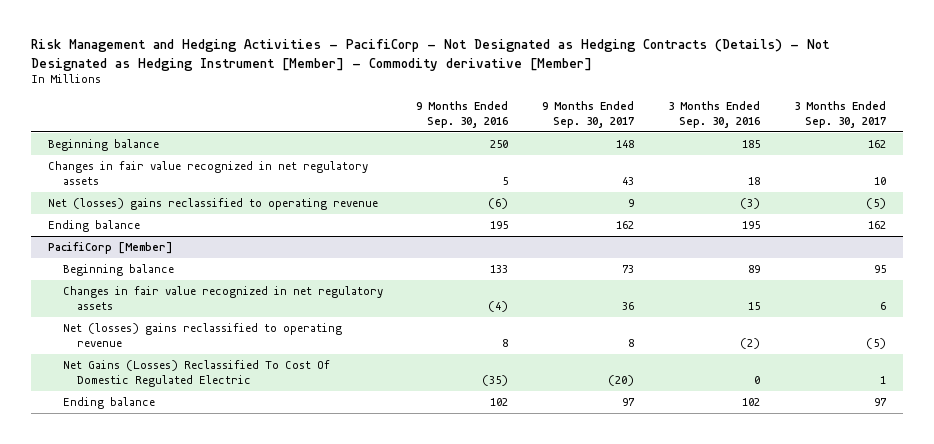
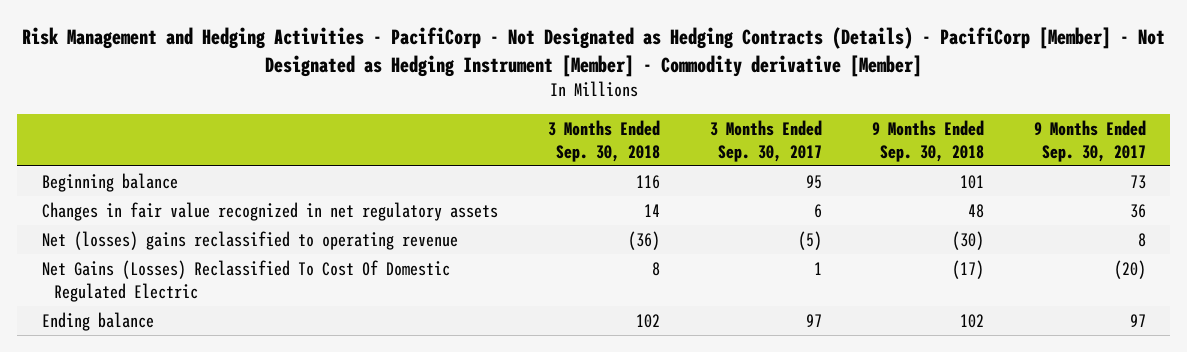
[31,39,831,71] Risk Management and Hedging Activities - PacifiCorp - Not Designated as Hedging Contracts (Details) - Not Designated as Hedging Instrument [Member] - Commodity derivative [Member] -> [21,27,1165,78] Risk Management and Hedging Activities - PacifiCorp - Not Designated as Hedging Contracts (Details) - PacifiCorp [Member] - Not Designated as Hedging Instrument [Member] - Commodity derivative [Member]
[416,100,509,128] 9 Months Ended Sep. 30, 2016 -> none
[668,100,761,128] 3 Months Ended Sep. 30, 2016 -> none
none -> [547,119,660,162] 3 Months Ended Sep. 30, 2018
none -> [871,119,984,162] 9 Months Ended Sep. 30, 2018
[48,138,160,151] Beginning balance -> none
[48,160,369,185] Changes in fair value recognized in net regulatory assets -> none
[48,197,379,210] Net (losses) gains reclassified to operating revenue -> none
[48,219,141,232] Ending balance -> none
[48,241,174,254] PacifiCorp [Member] -> none

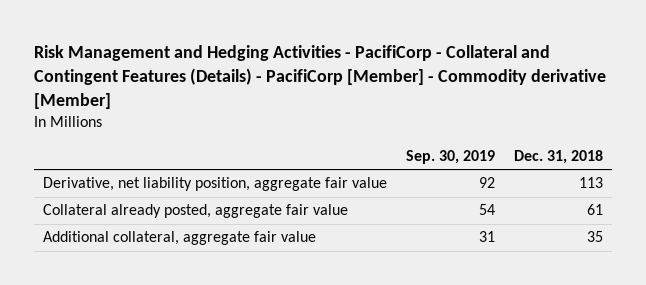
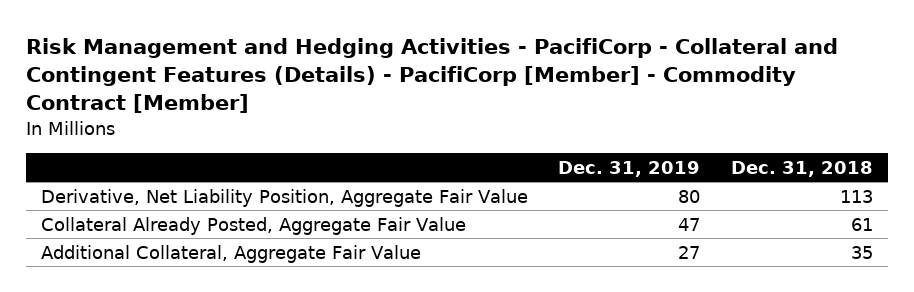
[33,45,606,110] Risk Management and Hedging Activities - PacifiCorp - Collateral and Contingent Features (Details) - PacifiCorp [Member] - Commodity derivative [Member] -> [25,38,838,114] Risk Management and Hedging Activities - PacifiCorp - Collateral and Contingent Features (Details) - PacifiCorp [Member] - Commodity Contract [Member]
[406,150,496,165] Sep. 30, 2019 -> none
none -> [558,160,701,177] Dec. 31, 2019
[43,177,388,192] Derivative, net liability position, aggregate fair value -> [40,188,528,207] Derivative, Net Liability Position, Aggregate Fair Value
[43,204,349,219] Collateral already posted, aggregate fair value -> [40,216,466,235] Collateral Already Posted, Aggregate Fair Value
[43,231,317,246] Additional collateral, aggregate fair value -> [40,244,421,263] Additional Collateral, Aggregate Fair Value

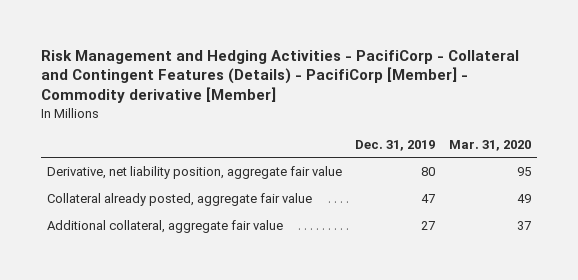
[25,38,838,114] Risk Management and Hedging Activities - PacifiCorp - Collateral and Contingent Features (Details) - PacifiCorp [Member] - Commodity Contract [Member] -> [40,49,519,104] Risk Management and Hedging Activities - PacifiCorp - Collateral and Contingent Features (Details) - PacifiCorp [Member] - Commodity derivative [Member]
[730,160,873,177] Dec. 31, 2018 -> none
none -> [448,139,531,151] Mar. 31, 2020
[40,188,528,207] Derivative, Net Liability Position, Aggregate Fair Value -> [47,165,343,179] Derivative, net liability position, aggregate fair value
[40,216,466,235] Collateral Already Posted, Aggregate Fair Value -> [47,192,313,206] Collateral already posted, aggregate fair value
[40,244,421,263] Additional Collateral, Aggregate Fair Value -> [47,219,284,233] Additional collateral, aggregate fair value

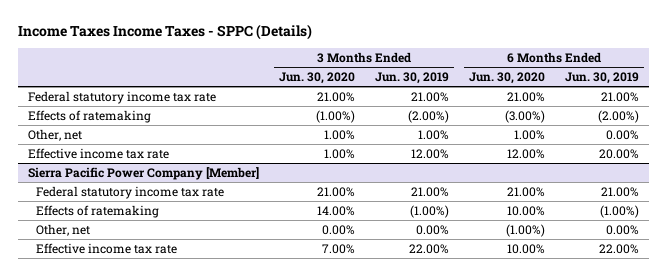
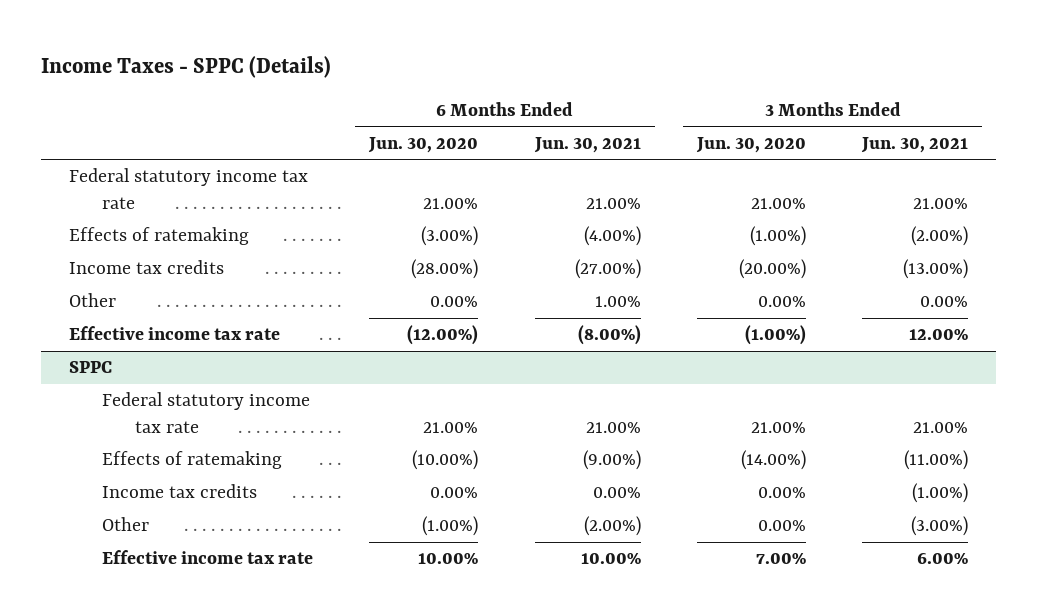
[17,24,312,41] Income Taxes Income Taxes - SPPC (Details) -> [40,56,331,79] Income Taxes - SPPC (Details)
[374,71,449,84] Jun. 30, 2019 -> none
[565,71,640,84] Jun. 30, 2019 -> none
none -> [533,136,641,153] Jun. 30, 2021
none -> [861,136,969,153] Jun. 30, 2021
none -> [68,260,224,275] Income tax credits
[27,128,82,141] Other, net -> [68,293,116,308] Other
[323,129,355,140] 1.00% -> [757,296,806,308] 0.00%
[513,129,545,140] 1.00% -> [430,296,479,308] 0.00%
[323,148,355,159] 1.00% -> [744,325,806,346] (1.00%)
[506,148,545,159] 12.00% -> [407,325,479,346] (12.00%)
[27,166,259,180] Sierra Pacific Power Company [Member] -> [68,361,112,374] SPPC
[316,205,355,216] 14.00% -> [740,450,806,471] (14.00%)
[506,205,545,216] 10.00% -> [412,450,479,471] (10.00%)
none -> [102,484,258,499] Income tax credits
[36,223,91,236] Other, net -> [102,517,150,532] Other

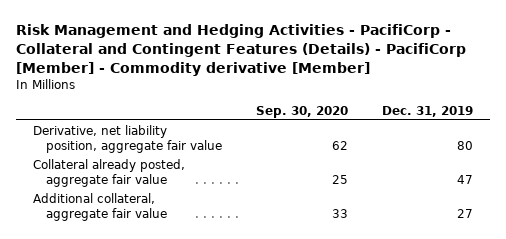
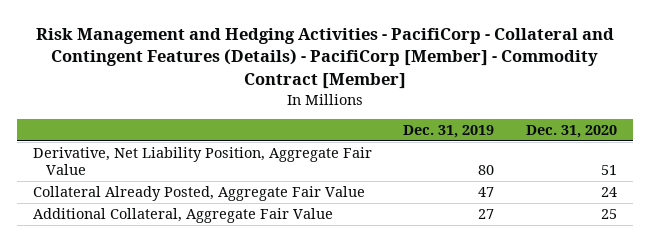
[16,24,467,76] Risk Management and Hedging Activities - PacifiCorp - Collateral and Contingent Features (Details) - PacifiCorp [Member] - Commodity derivative [Member] -> [35,27,614,89] Risk Management and Hedging Activities - PacifiCorp - Collateral and Contingent Features (Details) - PacifiCorp [Member] - Commodity Contract [Member]
[255,105,348,118] Sep. 30, 2020 -> none
none -> [525,125,617,139] Dec. 31, 2020
[33,124,222,154] Derivative, net liability position, aggregate fair value -> [32,147,372,176] Derivative, Net Liability Position, Aggregate Fair Value
[33,158,186,188] Collateral already posted, aggregate fair value -> [32,186,365,202] Collateral Already Posted, Aggregate Fair Value
[33,192,167,222] Additional collateral, aggregate fair value -> [32,208,333,224] Additional Collateral, Aggregate Fair Value

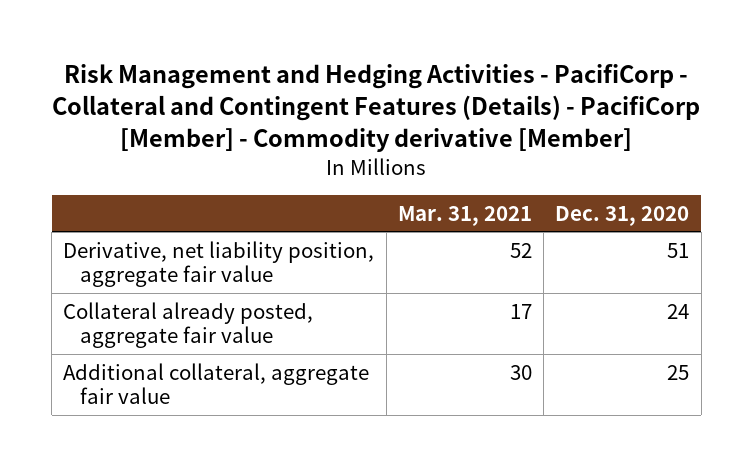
[35,27,614,89] Risk Management and Hedging Activities - PacifiCorp - Collateral and Contingent Features (Details) - PacifiCorp [Member] - Commodity Contract [Member] -> [52,64,701,153] Risk Management and Hedging Activities - PacifiCorp - Collateral and Contingent Features (Details) - PacifiCorp [Member] - Commodity derivative [Member]
[403,125,495,139] Dec. 31, 2019 -> none
none -> [397,205,532,226] Mar. 31, 2021
[32,147,372,176] Derivative, Net Liability Position, Aggregate Fair Value -> [63,240,375,288] Derivative, net liability position, aggregate fair value
[32,186,365,202] Collateral Already Posted, Aggregate Fair Value -> [63,301,314,349] Collateral already posted, aggregate fair value
[32,208,333,224] Additional Collateral, Aggregate Fair Value -> [63,362,370,405] Additional collateral, aggregate fair value

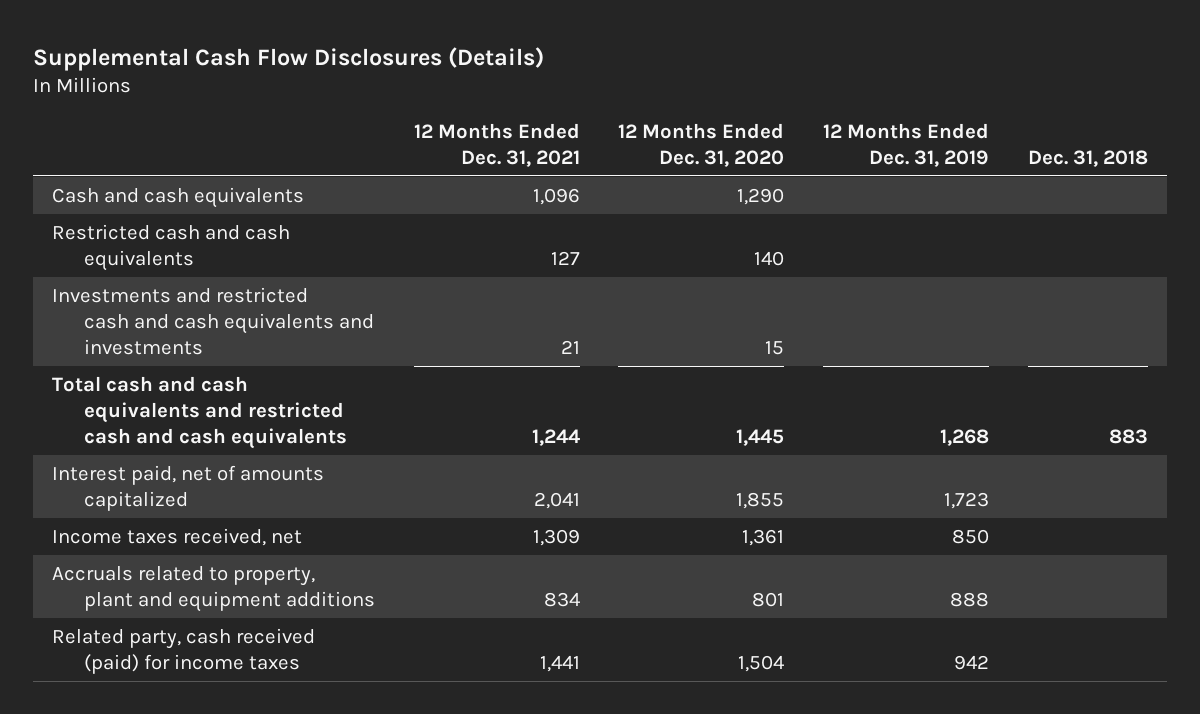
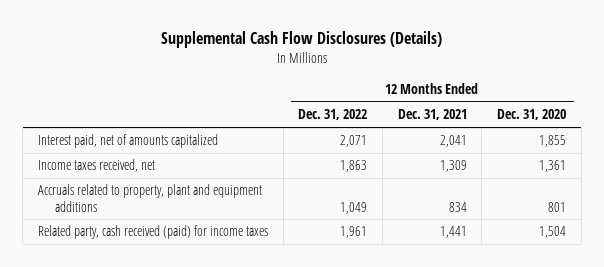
[823,122,990,167] 12 Months Ended Dec. 31, 2019 -> none
[1027,149,1148,167] Dec. 31, 2018 -> none
none -> [298,109,368,121] Dec. 31, 2022
[52,186,305,208] Cash and cash equivalents -> none
[52,223,291,272] Restricted cash and cash equivalents -> none
[52,286,375,356] Investments and restricted cash and cash equivalents and investments -> none
[52,375,348,450] Total cash and cash equivalents and restricted cash and cash equivalents -> none

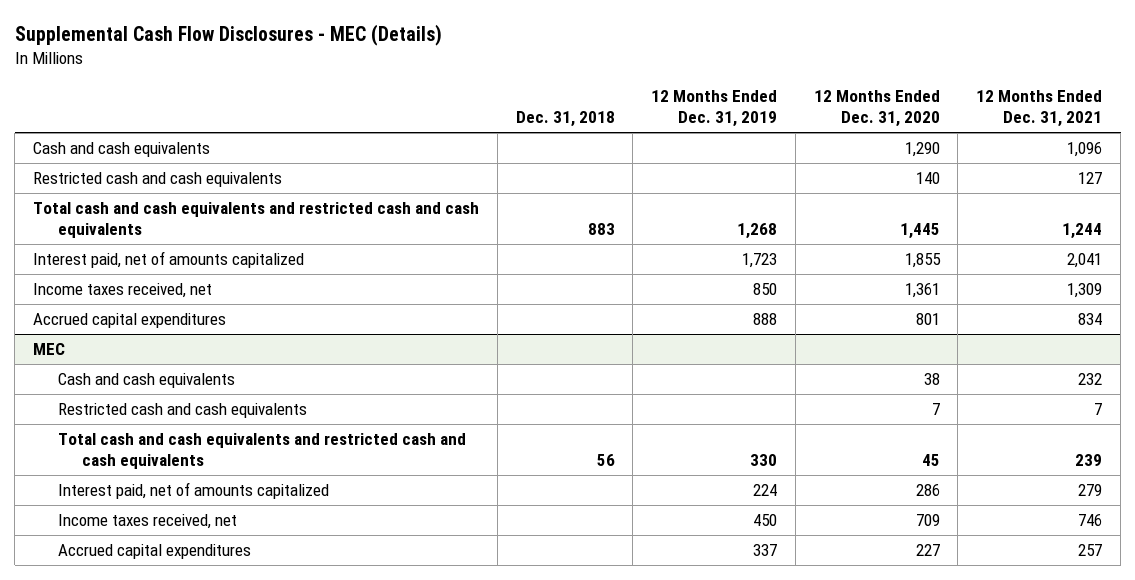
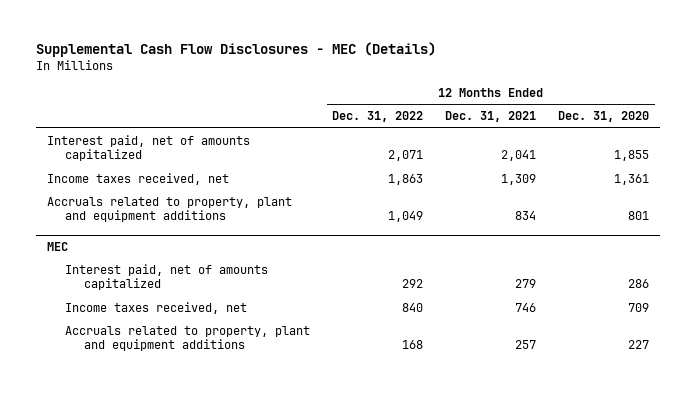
[515,111,615,128] Dec. 31, 2018 -> none
[651,90,778,128] 12 Months Ended Dec. 31, 2019 -> none
none -> [332,111,424,123] Dec. 31, 2022
[33,142,211,158] Cash and cash equivalents -> none
[33,172,283,188] Restricted cash and cash equivalents -> none
[33,202,480,239] Total cash and cash equivalents and restricted cash and cash equivalents -> none
[33,313,227,329] Accrued capital expenditures -> [46,196,292,223] Accruals related to property, plant and equipment additions
[57,373,235,389] Cash and cash equivalents -> none
[57,403,307,419] Restricted cash and cash equivalents -> none
[57,433,466,470] Total cash and cash equivalents and restricted cash and cash equivalents -> none
[57,544,251,560] Accrued capital expenditures -> [65,325,311,352] Accruals related to property, plant and equipment additions

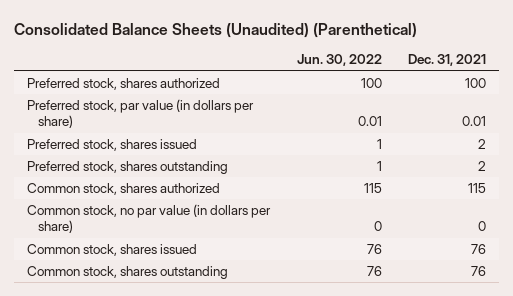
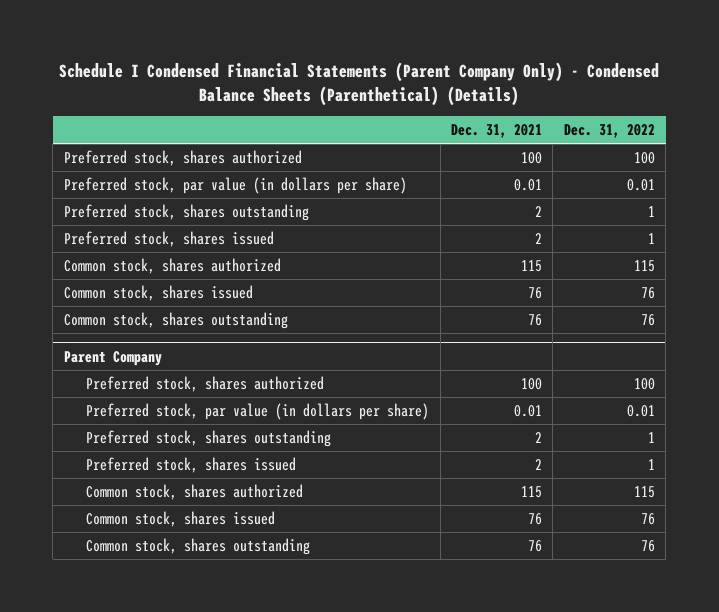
[14,22,418,38] Consolidated Balance Sheets (Unaudited) (Parenthetical) -> [59,61,660,106] Schedule I Condensed Financial Statements (Parent Company Only) - Condensed Balance Sheets (Parenthetical) (Details)
[296,54,382,67] Jun. 30, 2022 -> none
none -> [563,124,655,139] Dec. 31, 2022
none -> [63,204,309,222] Preferred stock, shares outstanding
none -> [63,258,281,275] Common stock, shares authorized
none -> [63,285,253,302] Common stock, shares issued
none -> [63,312,288,330] Common stock, shares outstanding
none -> [63,350,162,366] Parent Company
none -> [86,376,325,393] Preferred stock, shares authorized
none -> [86,403,430,421] Preferred stock, par value (in dollars per share)
none -> [86,457,297,474] Preferred stock, shares issued
[27,204,272,234] Common stock, no par value (in dollars per share) -> none

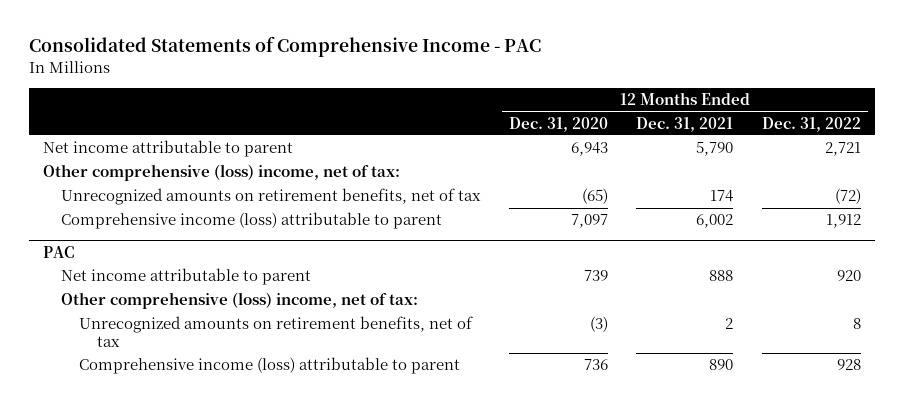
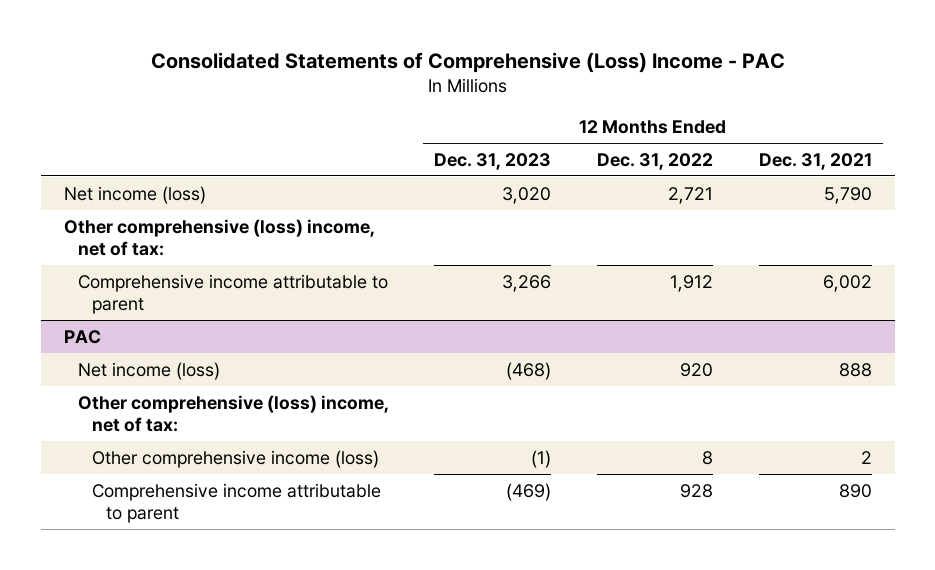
[28,36,541,58] Consolidated Statements of Comprehensive Income - PAC -> [150,52,785,74] Consolidated Statements of Comprehensive (Loss) Income - PAC
[508,116,608,132] Dec. 31, 2020 -> none
none -> [434,152,552,170] Dec. 31, 2023
[43,140,294,158] Net income attributable to parent -> [63,185,206,204] Net income (loss)
[61,188,482,206] Unrecognized amounts on retirement benefits, net of tax -> none
[61,212,443,230] Comprehensive income (loss) attributable to parent -> [77,273,388,315] Comprehensive income attributable to parent
[61,268,312,286] Net income attributable to parent -> [77,361,220,380] Net income (loss)
[79,316,474,348] Unrecognized amounts on retirement benefits, net of tax -> none
none -> [92,449,380,468] Other comprehensive income (loss)
[79,357,461,375] Comprehensive income (loss) attributable to parent -> [92,482,382,524] Comprehensive income attributable to parent

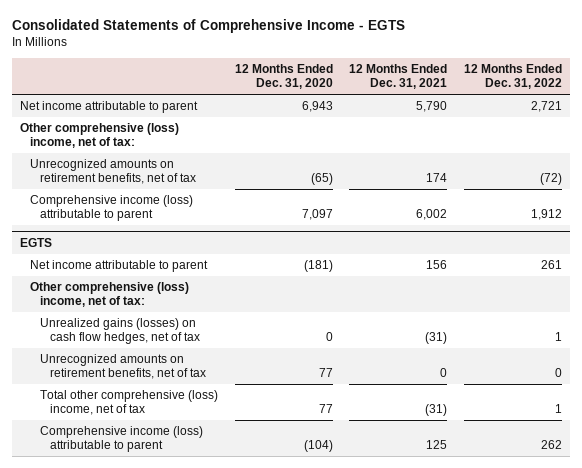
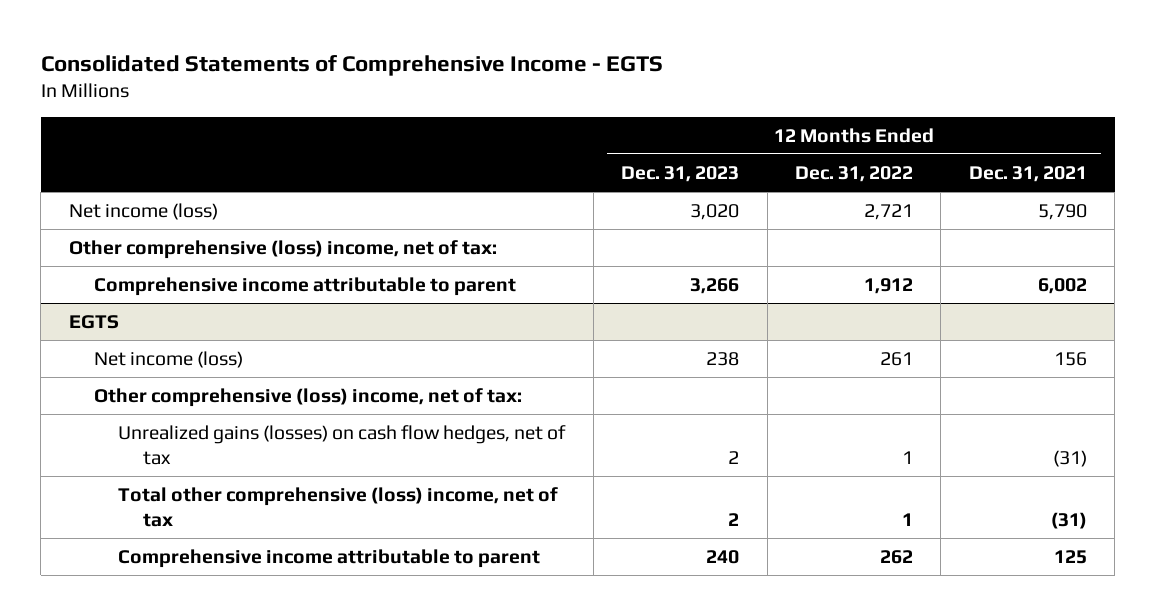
[234,63,333,89] 12 Months Ended Dec. 31, 2020 -> none
none -> [621,165,740,182] Dec. 31, 2023
[20,101,199,114] Net income attributable to parent -> [68,202,218,220] Net income (loss)
[29,159,196,185] Unrecognized amounts on retirement benefits, net of tax -> none
[29,195,193,222] Comprehensive income (loss) attributable to parent -> [93,276,516,296] Comprehensive income attributable to parent
[29,260,208,273] Net income attributable to parent -> [93,350,243,368] Net income (loss)
[39,354,206,380] Unrecognized amounts on retirement benefits, net of tax -> none
[39,426,203,453] Comprehensive income (loss) attributable to parent -> [118,548,541,568] Comprehensive income attributable to parent

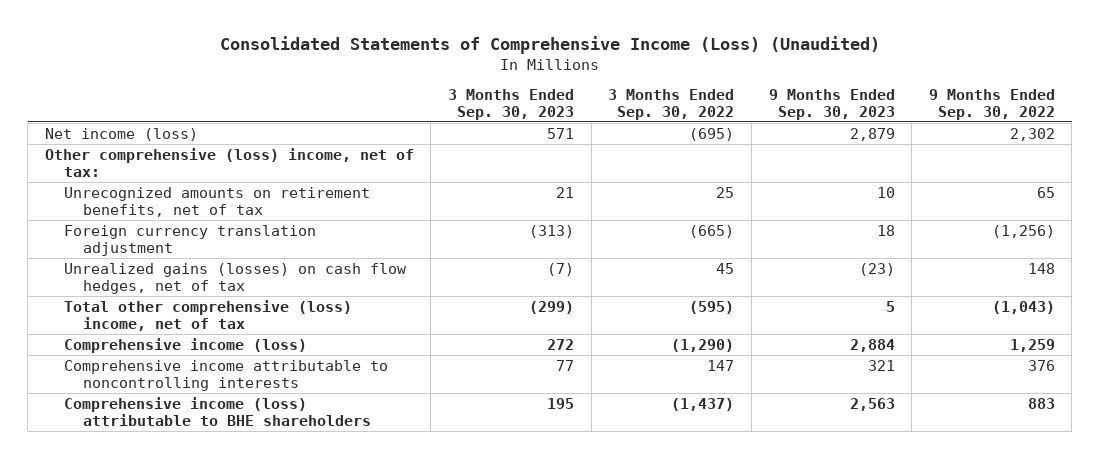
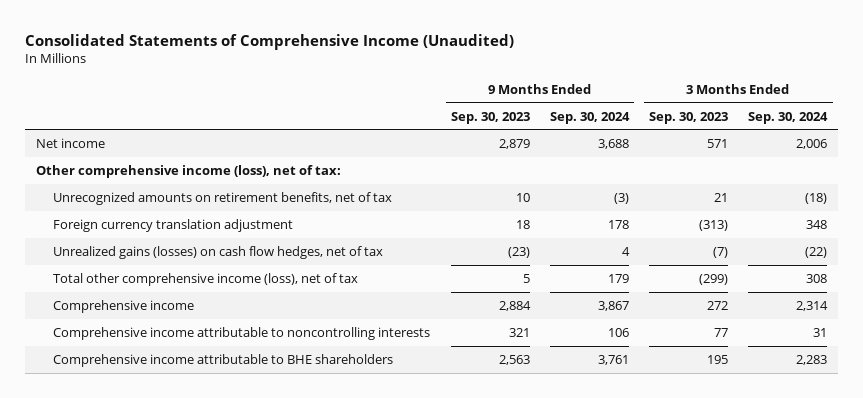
[219,36,880,55] Consolidated Statements of Comprehensive Income (Loss) (Unaudited) -> [25,33,515,50] Consolidated Statements of Comprehensive Income (Unaudited)
[608,88,735,120] 3 Months Ended Sep. 30, 2022 -> none
[928,88,1055,120] 9 Months Ended Sep. 30, 2022 -> none
none -> [549,111,630,124] Sep. 30, 2024
none -> [748,111,829,124] Sep. 30, 2024
[44,127,198,141] Net income (loss) -> [35,137,105,148] Net income
[44,147,414,177] Other comprehensive (loss) income, net of tax: -> [35,164,341,178] Other comprehensive income (loss), net of tax:
[63,299,352,331] Total other comprehensive (loss) income, net of tax -> [53,272,359,286] Total other comprehensive income (loss), net of tax
[63,337,307,353] Comprehensive income (loss) -> [53,299,195,313] Comprehensive income
[63,396,372,426] Comprehensive income (loss) attributable to BHE shareholders -> [53,353,394,367] Comprehensive income attributable to BHE shareholders

